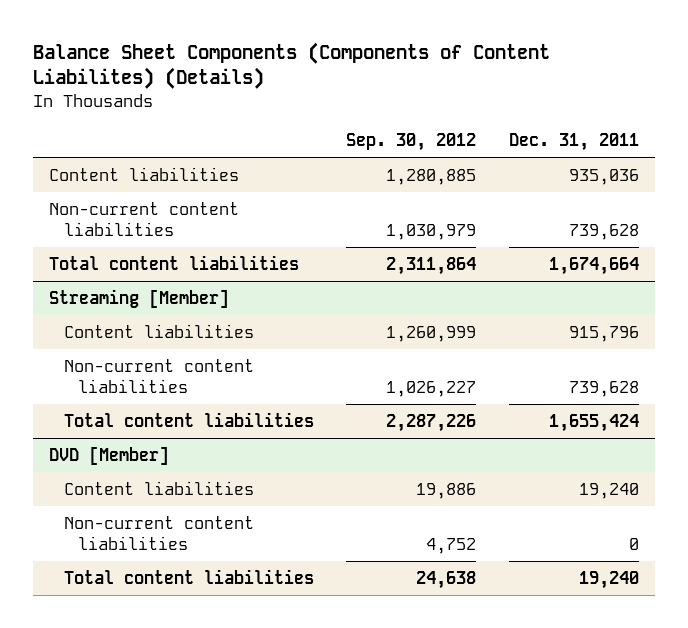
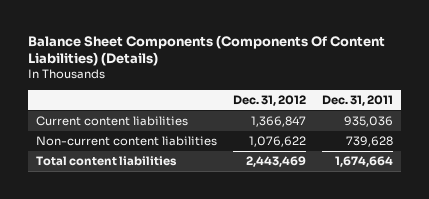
[32,41,550,90] Balance Sheet Components (Components of Content Liabilites) (Details) -> [28,34,386,67] Balance Sheet Components (Components Of Content Liabilities) (Details)
[346,133,477,152] Sep. 30, 2012 -> none
none -> [233,94,307,106] Dec. 31, 2012
[48,166,239,181] Content liabilities -> [36,116,189,127] Current content liabilities
[48,288,229,308] Streaming [Member] -> none
[63,323,254,338] Content liabilities -> none
[63,358,254,393] Non-current content liabilities -> none
[63,411,314,427] Total content liabilities -> none
[48,445,169,465] DVD [Member] -> none
[63,480,254,495] Content liabilities -> none
[63,515,254,550] Non-current content liabilities -> none
[63,568,314,584] Total content liabilities -> none

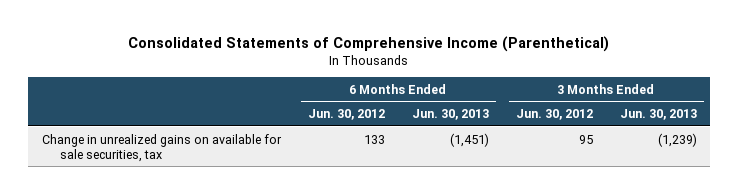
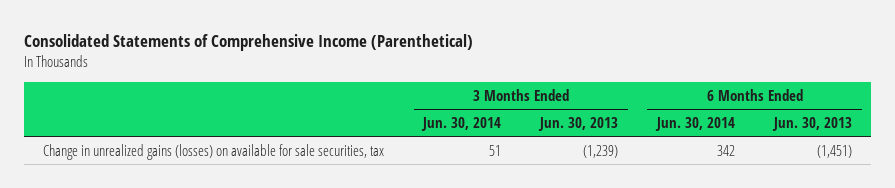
[307,109,385,121] Jun. 30, 2012 -> none
[515,109,593,121] Jun. 30, 2012 -> none
none -> [421,116,502,131] Jun. 30, 2014
none -> [655,116,736,131] Jun. 30, 2014
[41,133,282,162] Change in unrealized gains on available for sale securities, tax -> [43,143,385,160] Change in unrealized gains (losses) on available for sale securities, tax

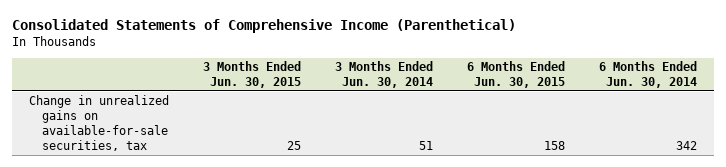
[538,116,619,131] Jun. 30, 2013 -> none
[771,116,852,131] Jun. 30, 2013 -> none
none -> [203,61,302,89] 3 Months Ended Jun. 30, 2015
none -> [467,61,566,89] 6 Months Ended Jun. 30, 2015
[43,143,385,160] Change in unrealized gains (losses) on available for sale securities, tax -> [29,95,170,151] Change in unrealized gains on available-for-sale securities, tax

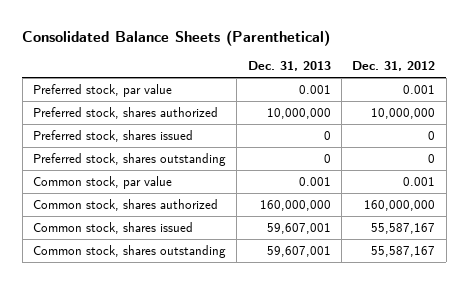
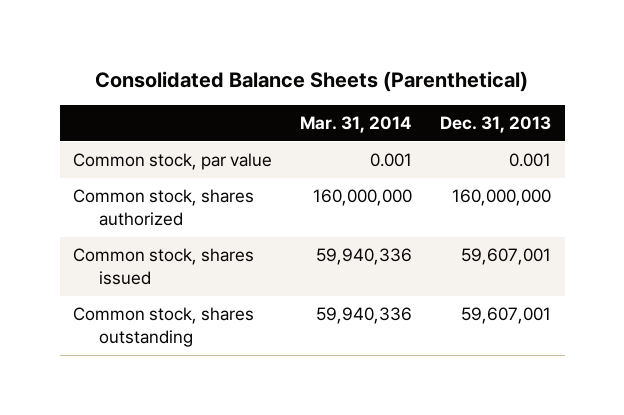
[352,61,436,72] Dec. 31, 2012 -> none
none -> [300,116,413,134] Mar. 31, 2014
[32,83,172,97] Preferred stock, par value -> none
[32,106,218,119] Preferred stock, shares authorized -> none
[32,129,193,142] Preferred stock, shares issued -> none
[32,152,226,166] Preferred stock, shares outstanding -> none

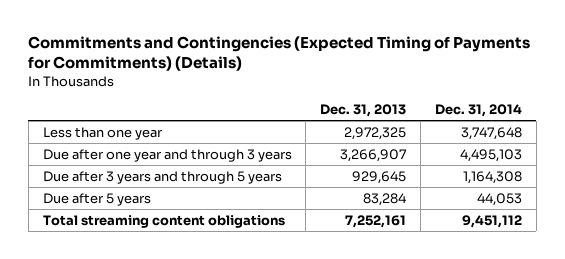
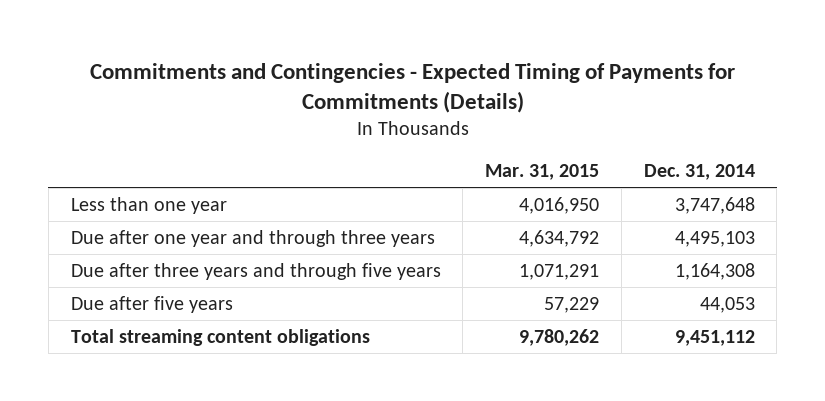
[28,36,531,72] Commitments and Contingencies (Expected Timing of Payments for Commitments) (Details) -> [89,62,735,113] Commitments and Contingencies - Expected Timing of Payments for Commitments (Details)
[320,103,407,117] Dec. 31, 2013 -> none
none -> [485,164,600,181] Mar. 31, 2015
[42,148,292,162] Due after one year and through 3 years -> [70,229,435,247] Due after one year and through three years
[42,170,282,184] Due after 3 years and through 5 years -> [70,262,441,280] Due after three years and through five years
[42,192,151,206] Due after 5 years -> [70,295,233,313] Due after five years

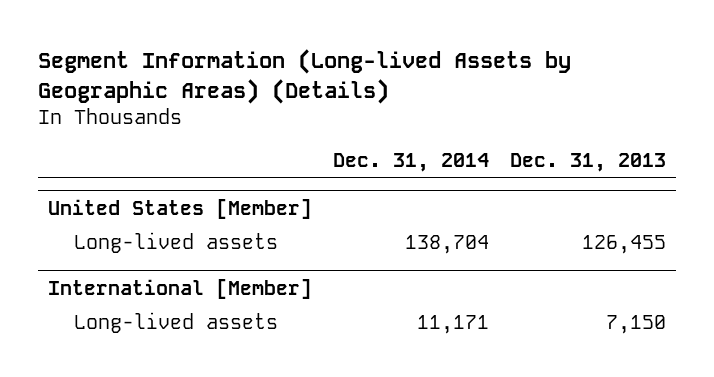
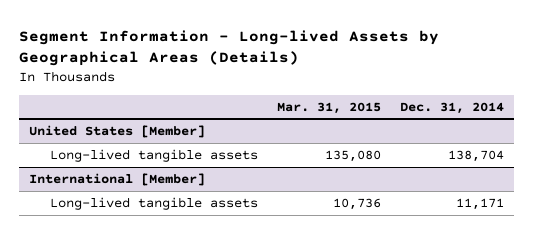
[38,49,572,105] Segment Information (Long-lived Assets by Geographic Areas) (Details) -> [18,29,439,67] Segment Information - Long-lived Assets by Geographical Areas (Details)
[509,153,666,173] Dec. 31, 2013 -> none
none -> [277,101,382,114] Mar. 31, 2015
[74,231,279,253] Long-lived assets -> [49,148,258,162] Long-lived tangible assets
[74,311,279,333] Long-lived assets -> [49,196,258,210] Long-lived tangible assets

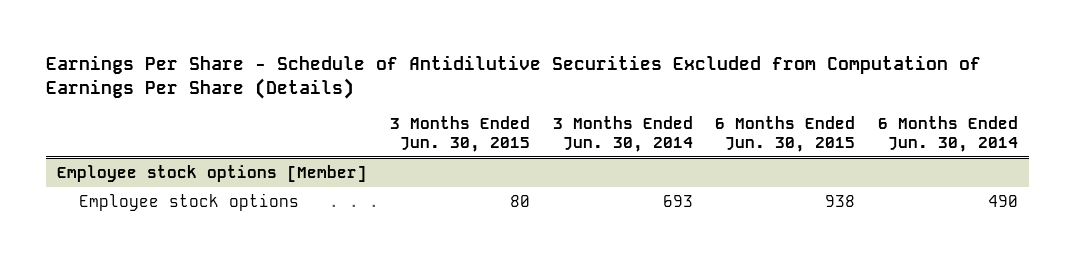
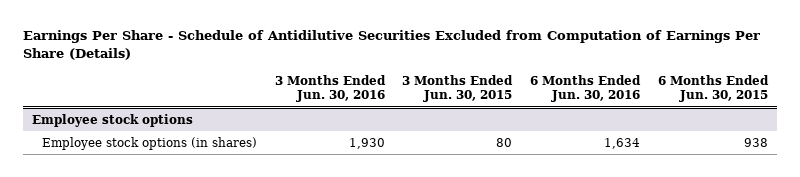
[552,115,693,152] 3 Months Ended Jun. 30, 2014 -> none
[877,115,1018,152] 6 Months Ended Jun. 30, 2014 -> none
none -> [274,74,386,103] 3 Months Ended Jun. 30, 2016
none -> [530,74,642,103] 6 Months Ended Jun. 30, 2016
[57,164,368,182] Employee stock options [Member] -> [31,113,193,127] Employee stock options
[79,192,300,211] Employee stock options -> [41,136,257,150] Employee stock options (in shares)

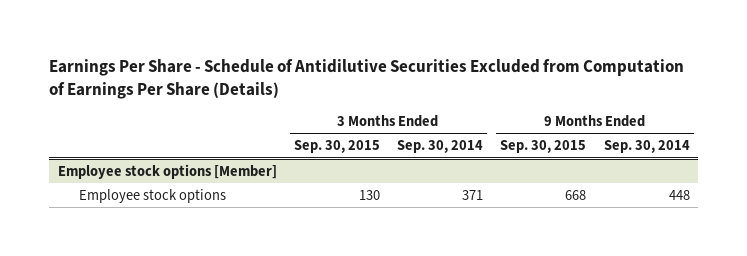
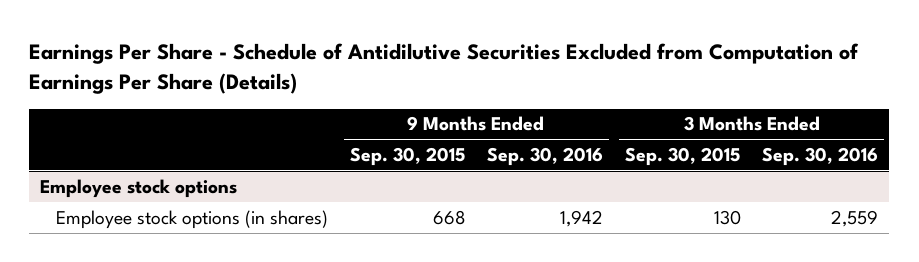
[397,140,484,154] Sep. 30, 2014 -> none
[603,140,690,154] Sep. 30, 2014 -> none
none -> [487,147,604,167] Sep. 30, 2016
none -> [762,147,879,167] Sep. 30, 2016
[57,163,277,179] Employee stock options [Member] -> [40,178,238,198] Employee stock options
[79,188,227,203] Employee stock options -> [56,209,329,229] Employee stock options (in shares)

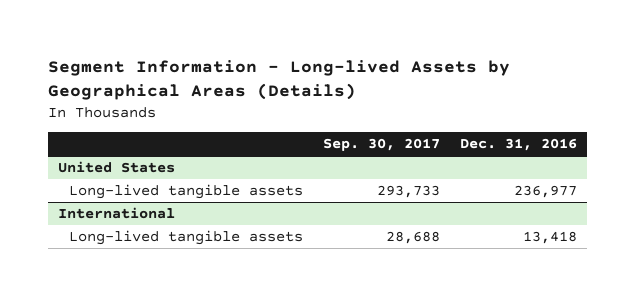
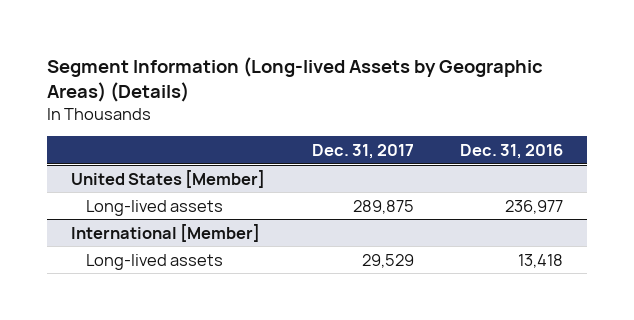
[47,59,510,100] Segment Information - Long-lived Assets by Geographical Areas (Details) -> [47,56,544,102] Segment Information (Long-lived Assets by Geographic Areas) (Details)
[323,138,441,152] Sep. 30, 2017 -> none
none -> [311,143,414,159] Dec. 31, 2017
[57,161,175,174] United States -> [70,169,265,188] United States [Member]
[69,184,304,200] Long-lived tangible assets -> [85,199,223,216] Long-lived assets
[57,207,175,220] International -> [70,223,260,242] International [Member]
[69,230,304,246] Long-lived tangible assets -> [85,253,223,270] Long-lived assets

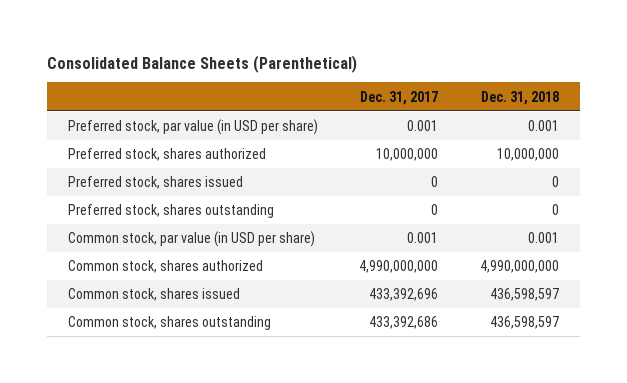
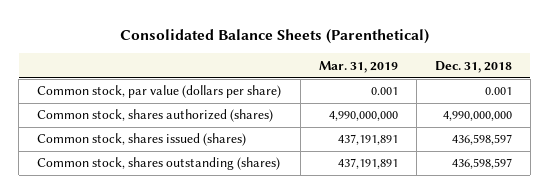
[360,90,439,105] Dec. 31, 2017 -> none
none -> [318,60,398,73] Mar. 31, 2019
[67,119,318,136] Preferred stock, par value (in USD per share) -> none
[67,148,266,162] Preferred stock, shares authorized -> none
[67,176,243,190] Preferred stock, shares issued -> none
[67,204,274,219] Preferred stock, shares outstanding -> none
[67,231,315,248] Common stock, par value (in USD per share) -> [37,85,282,99] Common stock, par value (dollars per share)
[67,260,263,274] Common stock, shares authorized -> [37,109,274,123] Common stock, shares authorized (shares)
[67,288,240,302] Common stock, shares issued -> [37,133,247,147] Common stock, shares issued (shares)
[67,316,271,331] Common stock, shares outstanding -> [37,157,281,171] Common stock, shares outstanding (shares)

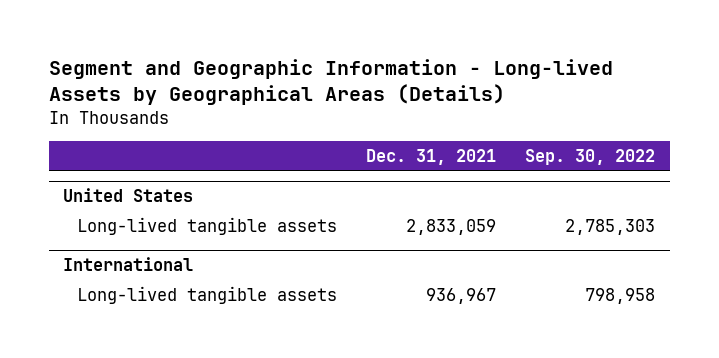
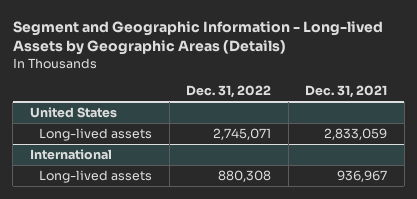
[48,58,613,106] Segment and Geographic Information - Long-lived Assets by Geographical Areas (Details) -> [12,20,383,55] Segment and Geographic Information - Long-lived Assets by Geographic Areas (Details)
[525,149,656,166] Sep. 30, 2022 -> none
none -> [186,84,272,98] Dec. 31, 2022
[76,216,337,235] Long-lived tangible assets -> [39,128,153,142] Long-lived assets
[76,285,337,304] Long-lived tangible assets -> [39,170,153,184] Long-lived assets

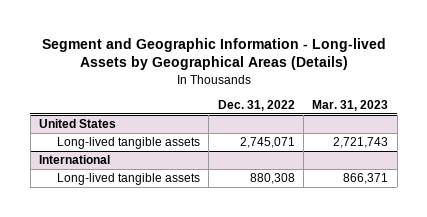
[12,20,383,55] Segment and Geographic Information - Long-lived Assets by Geographic Areas (Details) -> [41,37,386,71] Segment and Geographic Information - Long-lived Assets by Geographical Areas (Details)
[305,84,388,98] Dec. 31, 2021 -> none
none -> [312,99,389,111] Mar. 31, 2023
[39,128,153,142] Long-lived assets -> [57,137,201,150] Long-lived tangible assets
[39,170,153,184] Long-lived assets -> [57,173,201,186] Long-lived tangible assets

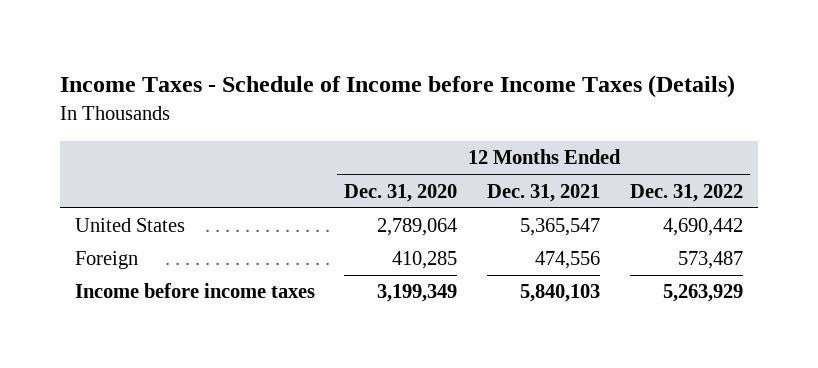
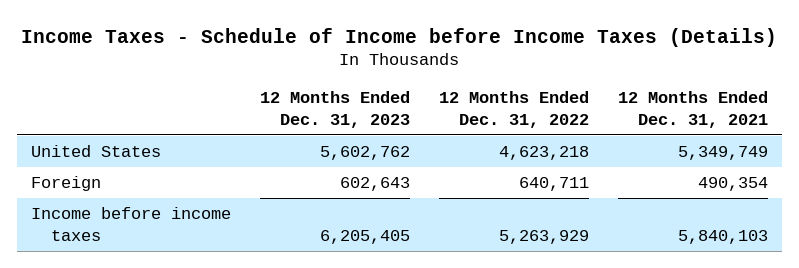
[344,183,458,202] Dec. 31, 2020 -> none
none -> [259,91,410,128] 12 Months Ended Dec. 31, 2023
[520,218,601,237] 5,365,547 -> [677,146,768,161] 5,349,749
[662,218,743,237] 4,690,442 -> [498,146,589,161] 4,623,218
[535,251,601,270] 474,556 -> [697,177,768,192] 490,354
[677,251,743,270] 573,487 -> [518,177,589,192] 640,711

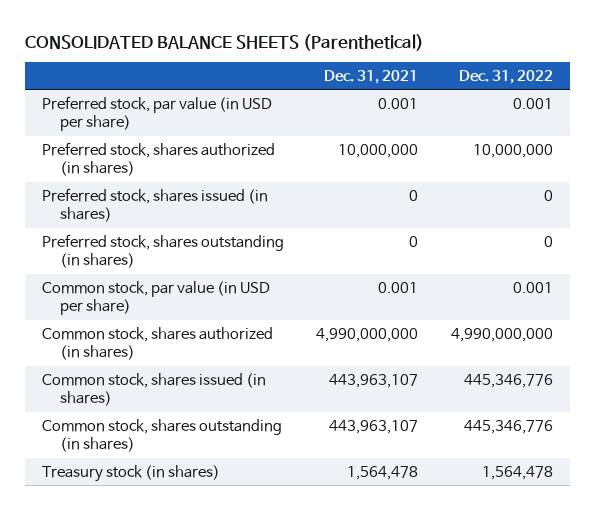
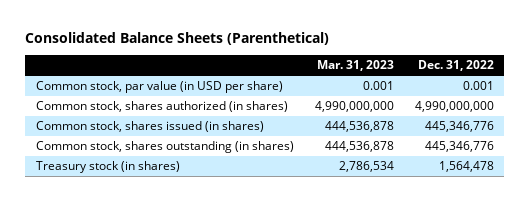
[25,33,425,51] CONSOLIDATED BALANCE SHEETS (Parenthetical) -> [25,32,330,46] Consolidated Balance Sheets (Parenthetical)
[324,69,419,84] Dec. 31, 2021 -> none
none -> [316,60,394,72] Mar. 31, 2023
[41,95,272,132] Preferred stock, par value (in USD per share) -> none
[41,141,275,177] Preferred stock, shares authorized (in shares) -> none
[41,187,268,223] Preferred stock, shares issued (in shares) -> none
[41,233,284,269] Preferred stock, shares outstanding (in shares) -> none

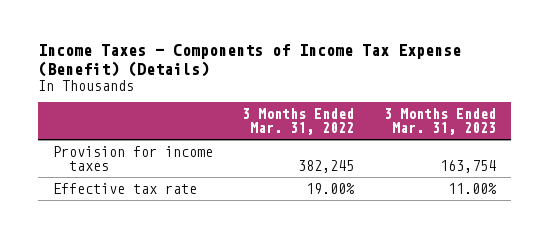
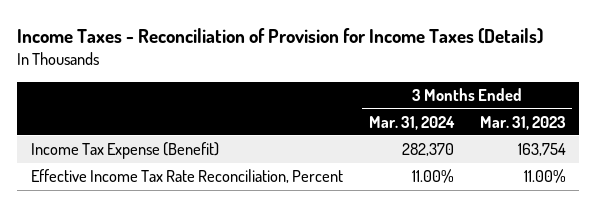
[37,44,461,77] Income Taxes - Components of Income Tax Expense (Benefit) (Details) -> [17,28,544,45] Income Taxes - Reconciliation of Provision for Income Taxes (Details)
[242,108,355,136] 3 Months Ended Mar. 31, 2022 -> none
none -> [368,115,455,130] Mar. 31, 2024
[52,145,213,171] Provision for income taxes -> [30,142,219,160] Income Tax Expense (Benefit)
[52,182,197,194] Effective tax rate -> [30,169,343,184] Effective Income Tax Rate Reconciliation, Percent

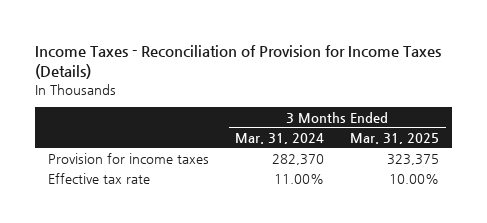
[479,115,566,130] Mar. 31, 2023 -> none
none -> [350,132,440,144] Mar. 31, 2025
[30,142,219,160] Income Tax Expense (Benefit) -> [48,152,210,164] Provision for income taxes
[30,169,343,184] Effective Income Tax Rate Reconciliation, Percent -> [48,172,151,184] Effective tax rate

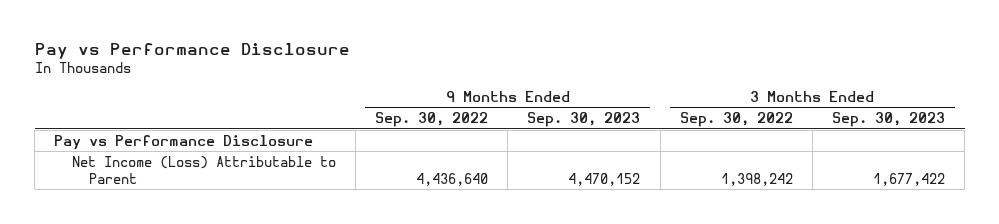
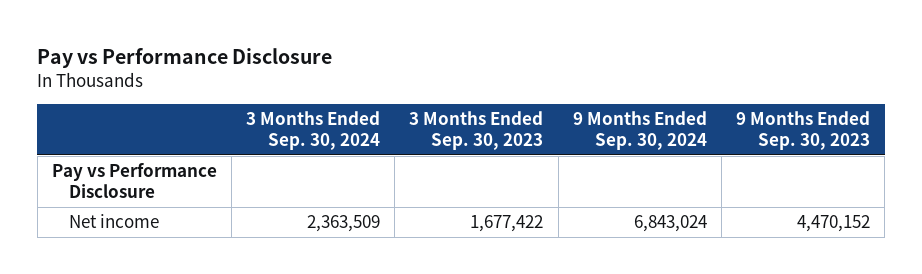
[375,112,489,128] Sep. 30, 2022 -> none
[679,112,793,128] Sep. 30, 2022 -> none
none -> [246,110,381,151] 3 Months Ended Sep. 30, 2024
none -> [572,110,707,151] 9 Months Ended Sep. 30, 2024
[71,155,336,184] Net Income (Loss) Attributable to Parent -> [68,214,159,229] Net income

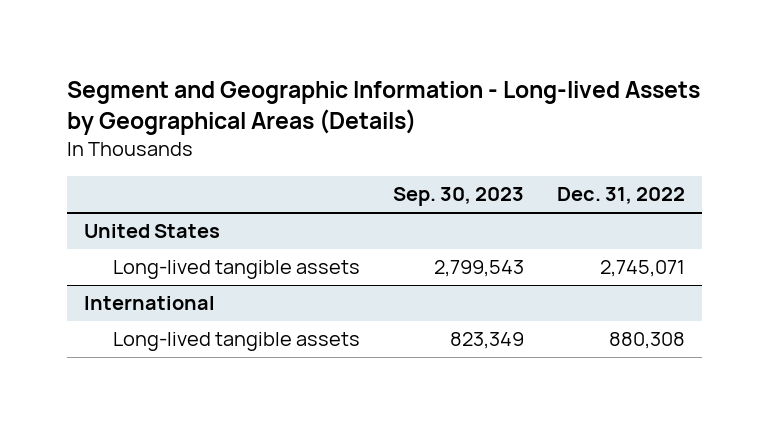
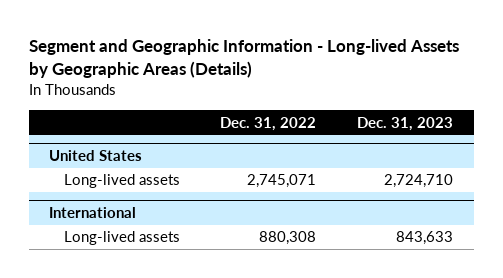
[67,81,701,136] Segment and Geographic Information - Long-lived Assets by Geographical Areas (Details) -> [28,38,459,79] Segment and Geographic Information - Long-lived Assets by Geographic Areas (Details)
[393,187,525,207] Sep. 30, 2023 -> none
none -> [357,116,454,131] Dec. 31, 2023
[113,260,361,280] Long-lived tangible assets -> [63,174,180,189] Long-lived assets
[113,332,361,352] Long-lived tangible assets -> [63,231,180,246] Long-lived assets

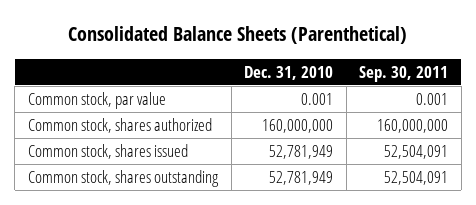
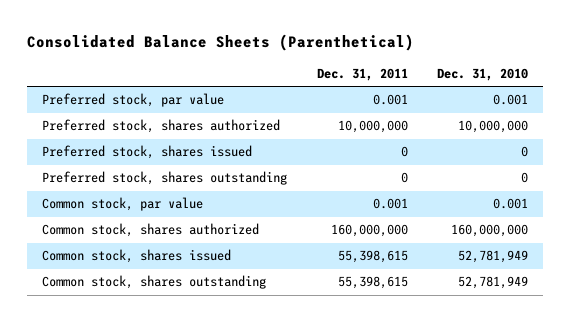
[359,65,449,82] Sep. 30, 2011 -> none
none -> [316,67,408,81] Dec. 31, 2011
none -> [41,93,224,108] Preferred stock, par value
none -> [41,119,280,134] Preferred stock, shares authorized
none -> [41,145,252,160] Preferred stock, shares issued
none -> [41,171,287,186] Preferred stock, shares outstanding

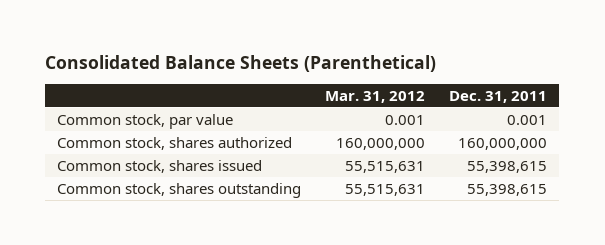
[437,67,529,81] Dec. 31, 2010 -> none
none -> [325,90,426,103] Mar. 31, 2012
[41,93,224,108] Preferred stock, par value -> none
[41,119,280,134] Preferred stock, shares authorized -> none
[41,145,252,160] Preferred stock, shares issued -> none
[41,171,287,186] Preferred stock, shares outstanding -> none

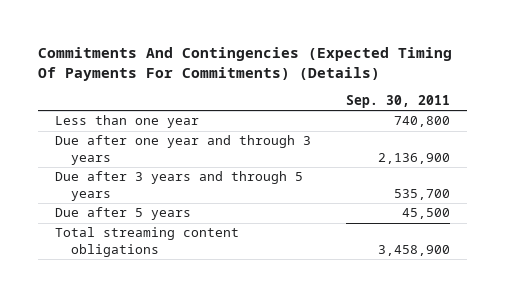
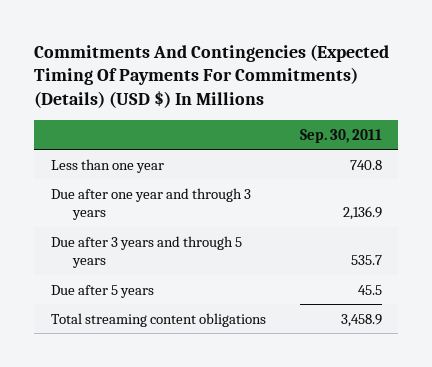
[38,46,453,81] Commitments And Contingencies (Expected Timing Of Payments For Commitments) (Details) -> [33,43,389,108] Commitments And Contingencies (Expected Timing Of Payments For Commitments) (Details) (USD $) In Millions
[393,116,450,128] 740,800 -> [349,159,382,170] 740.8
[377,152,450,164] 2,136,900 -> [342,206,382,221] 2,136.9
[393,188,450,200] 535,700 -> [350,255,382,266] 535.7
[401,208,450,220] 45,500 -> [357,284,382,295] 45.5
[377,244,450,256] 3,458,900 -> [340,313,382,327] 3,458.9

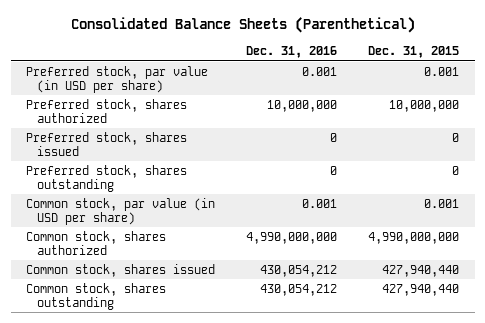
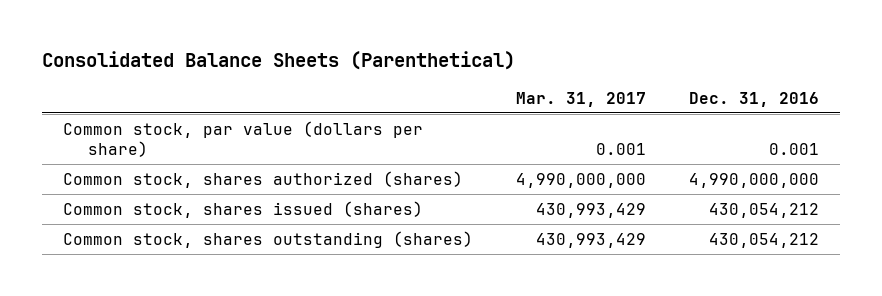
[368,46,460,59] Dec. 31, 2015 -> none
none -> [515,91,646,107] Mar. 31, 2017
[26,65,209,93] Preferred stock, par value (in USD per share) -> none
[26,98,188,123] Preferred stock, shares authorized -> none
[26,131,188,156] Preferred stock, shares issued -> none
[26,164,188,192] Preferred stock, shares outstanding -> none
[26,197,216,225] Common stock, par value (in USD per share) -> [62,120,423,158] Common stock, par value (dollars per share)
[26,230,167,255] Common stock, shares authorized -> [62,170,463,188] Common stock, shares authorized (shares)
[26,263,216,277] Common stock, shares issued -> [62,200,423,218] Common stock, shares issued (shares)
[26,282,167,310] Common stock, shares outstanding -> [62,230,473,248] Common stock, shares outstanding (shares)

